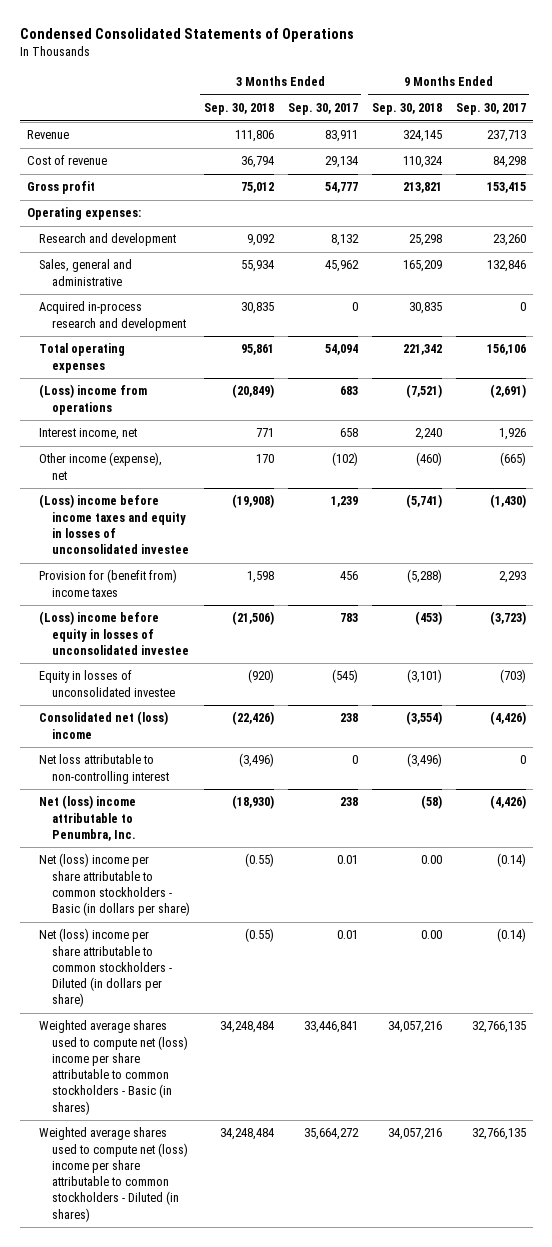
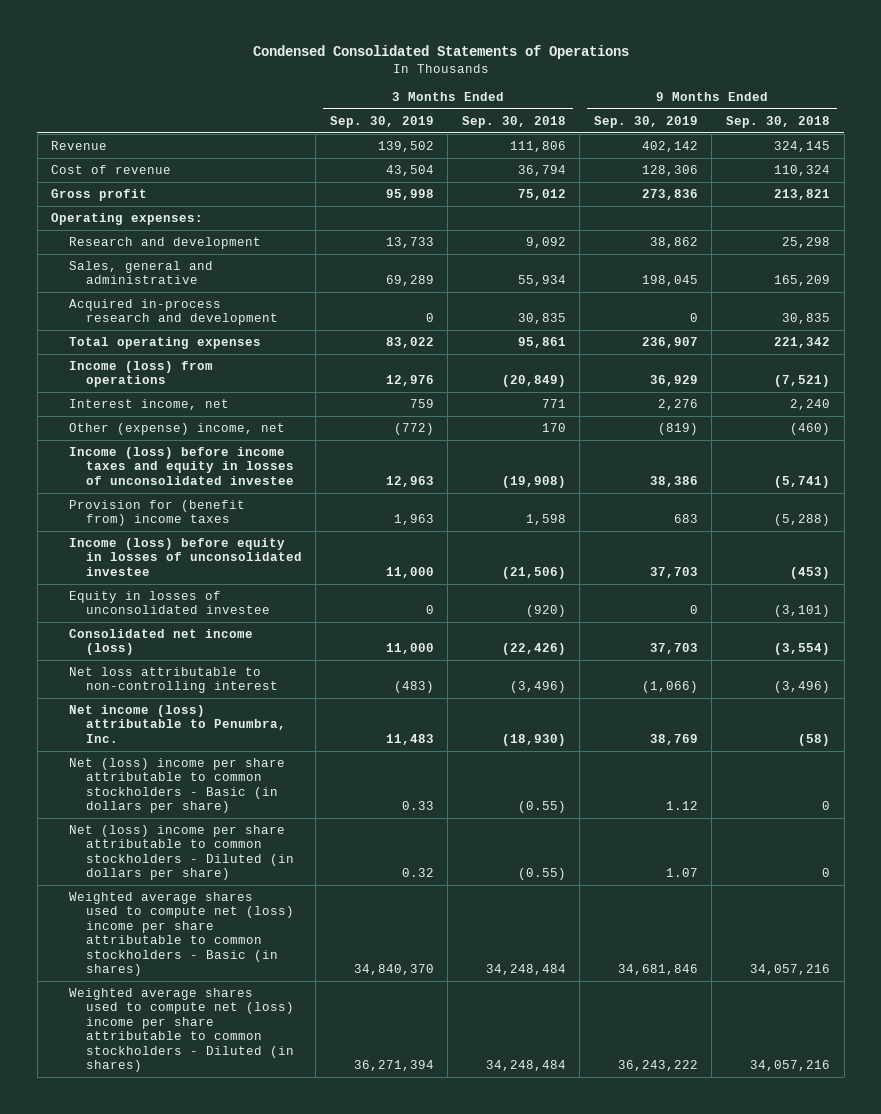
[287,103,358,116] Sep. 30, 2017 -> none
[455,103,526,116] Sep. 30, 2017 -> none
none -> [329,115,434,128] Sep. 30, 2019
none -> [593,115,698,128] Sep. 30, 2019
[39,384,148,415] (Loss) income from operations -> [68,360,213,388] Income (loss) from operations
[39,452,163,480] Other income (expense), net -> [68,422,285,435] Other (expense) income, net
[39,494,189,555] (Loss) income before income taxes and equity in losses of unconsolidated investee -> [68,446,294,485] Income (loss) before income taxes and equity in losses of unconsolidated investee
[39,611,189,655] (Loss) income before equity in losses of unconsolidated investee -> [68,537,302,576] Income (loss) before equity in losses of unconsolidated investee
[39,711,169,739] Consolidated net (loss) income -> [68,628,253,656] Consolidated net income (loss)
[39,795,137,841] Net (loss) income attributable to Penumbra, Inc. -> [68,704,286,743] Net income (loss) attributable to Penumbra, Inc.
[420,855,442,865] 0.00 -> [821,801,830,811] 0
[420,930,442,940] 0.00 -> [821,868,830,878] 0

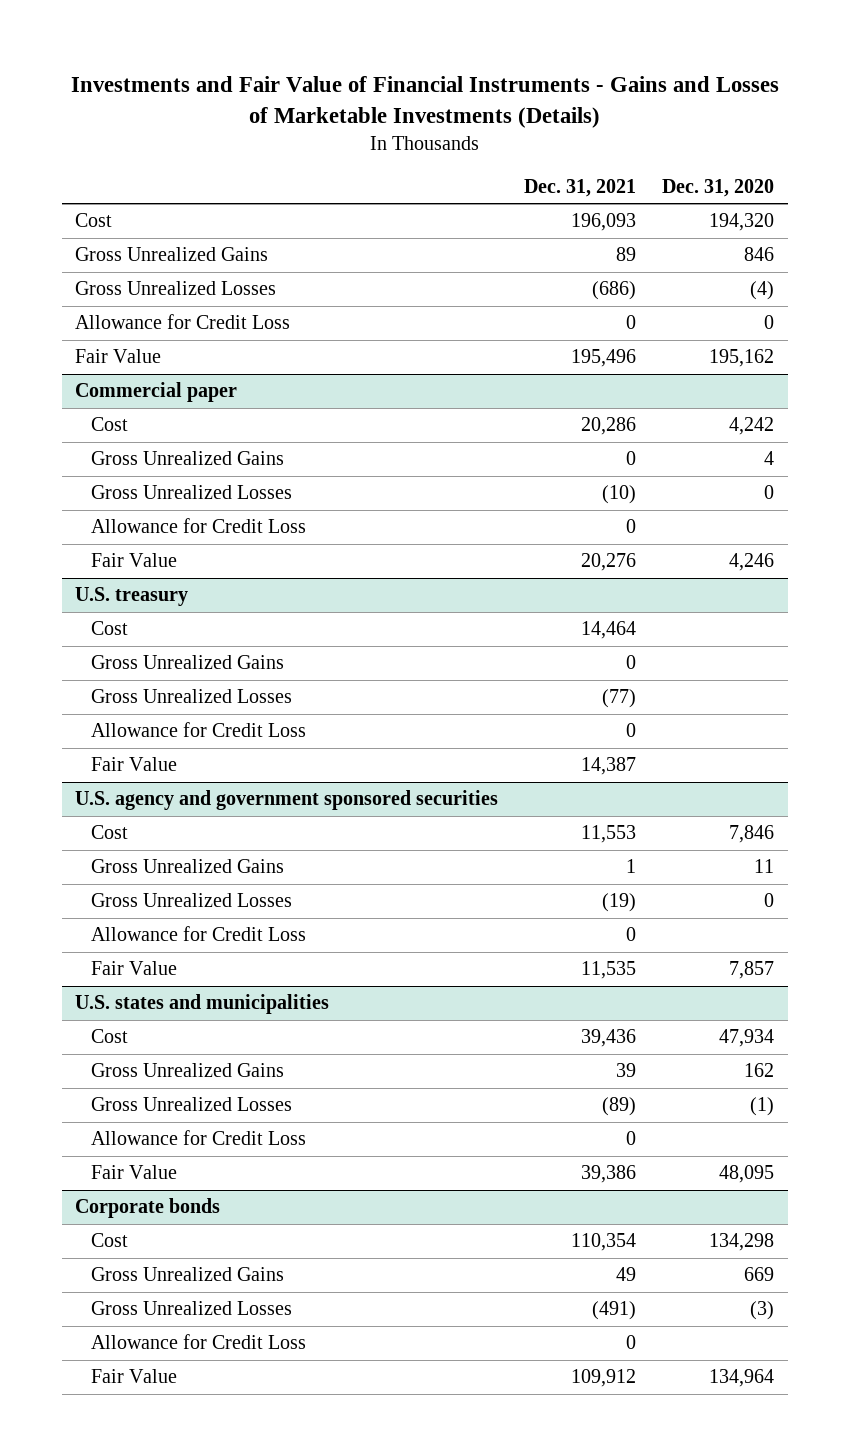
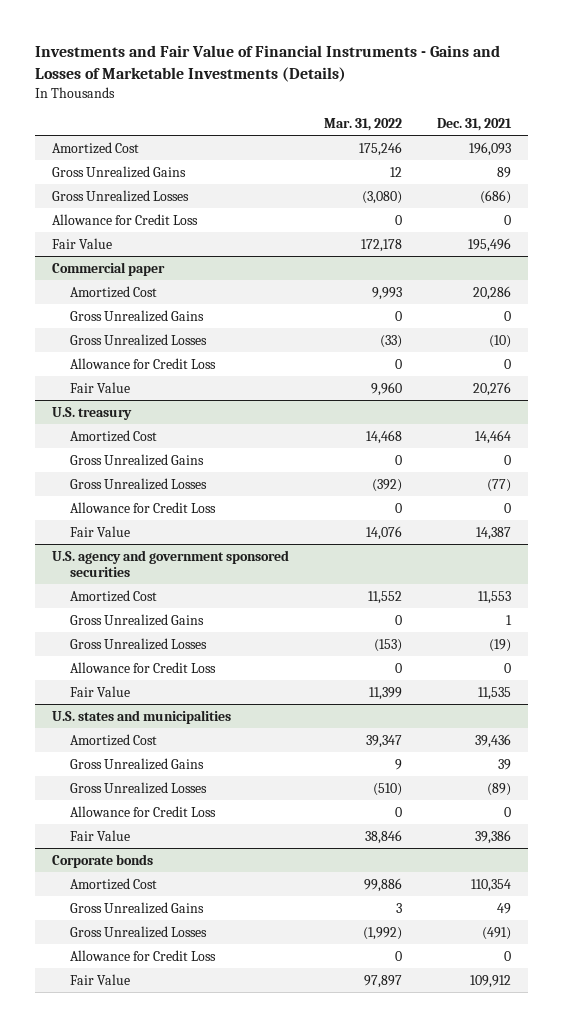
[662,178,775,197] Dec. 31, 2020 -> none
none -> [324,118,403,132] Mar. 31, 2022
[74,213,112,228] Cost -> [52,141,140,154] Amortized Cost
[91,417,129,432] Cost -> [69,285,157,298] Amortized Cost
[91,621,129,636] Cost -> [69,429,157,442] Amortized Cost
[91,825,129,840] Cost -> [69,589,157,602] Amortized Cost
[91,1029,129,1044] Cost -> [69,733,157,746] Amortized Cost
[91,1233,129,1248] Cost -> [69,877,157,890] Amortized Cost

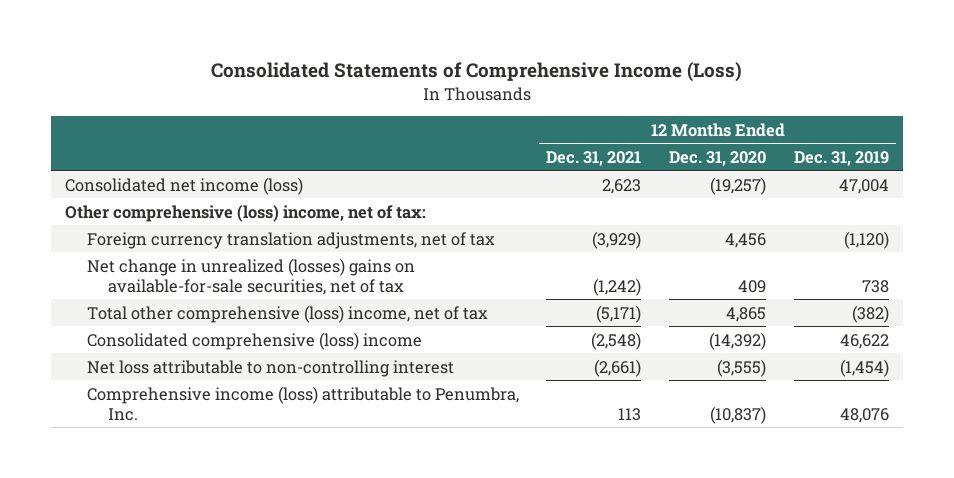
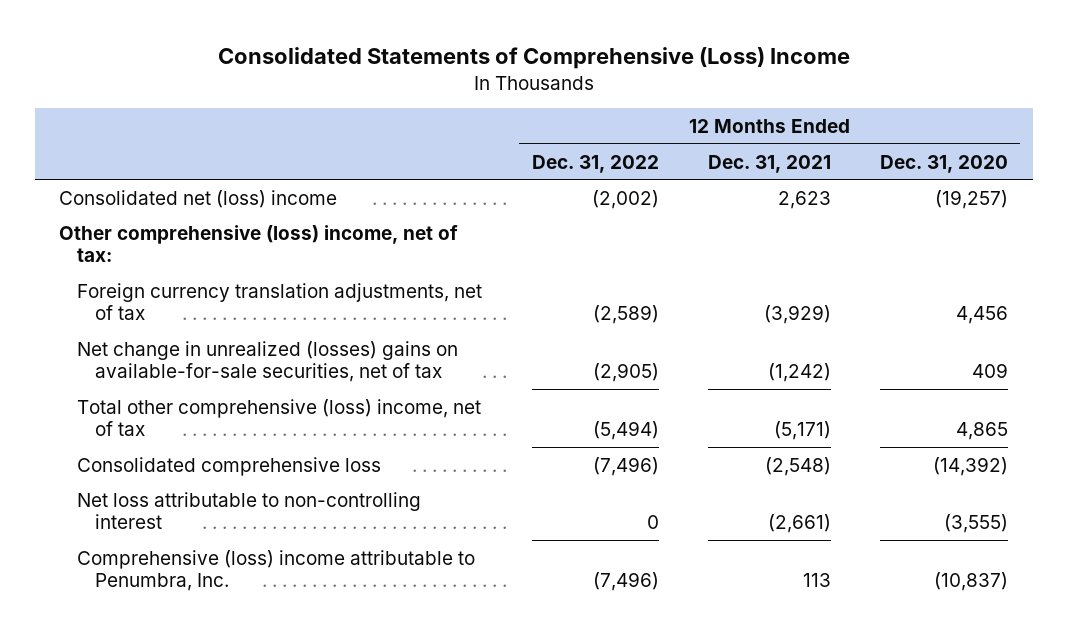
[211,62,743,83] Consolidated Statements of Comprehensive Income (Loss) -> [217,46,850,69] Consolidated Statements of Comprehensive (Loss) Income
[794,150,890,166] Dec. 31, 2019 -> none
none -> [531,154,659,173] Dec. 31, 2022
[65,176,304,195] Consolidated net income (loss) -> [59,189,338,208] Consolidated net (loss) income
[86,331,422,350] Consolidated comprehensive (loss) income -> [77,456,382,476] Consolidated comprehensive loss
[86,385,519,421] Comprehensive income (loss) attributable to Penumbra, Inc. -> [77,549,476,592] Comprehensive (loss) income attributable to Penumbra, Inc.

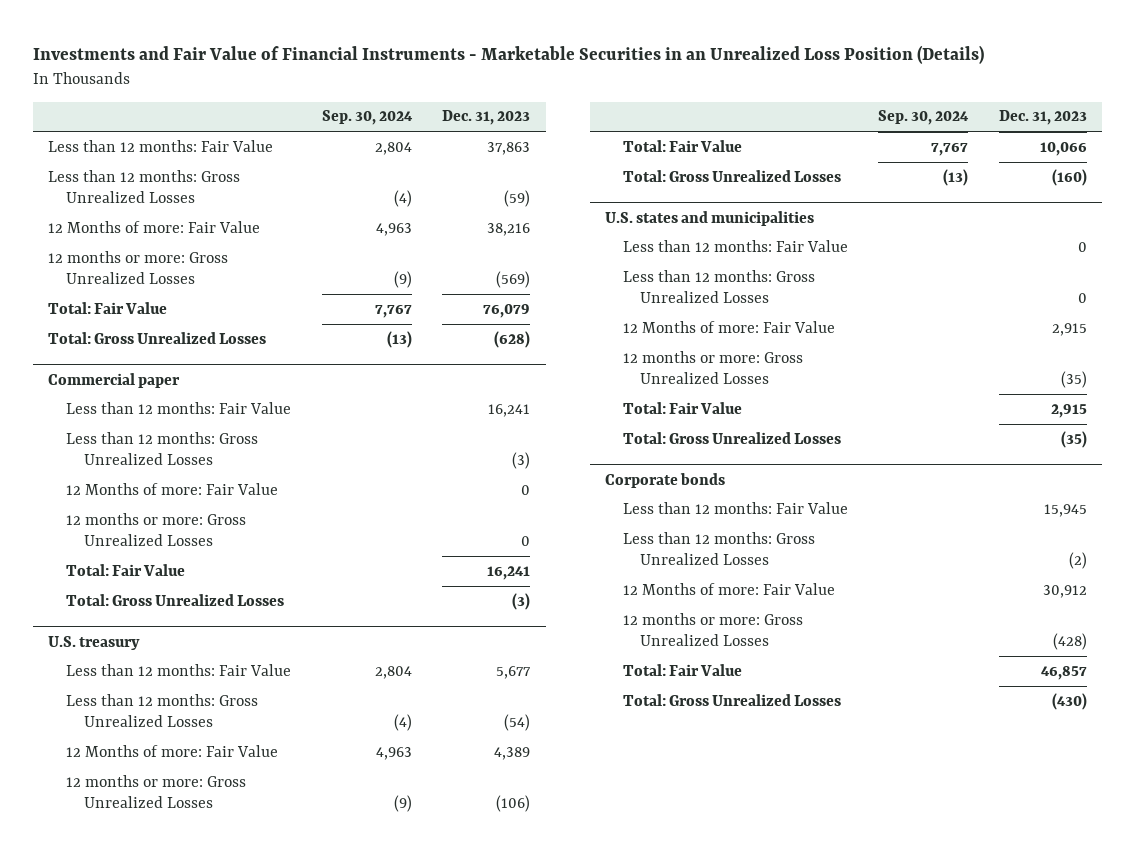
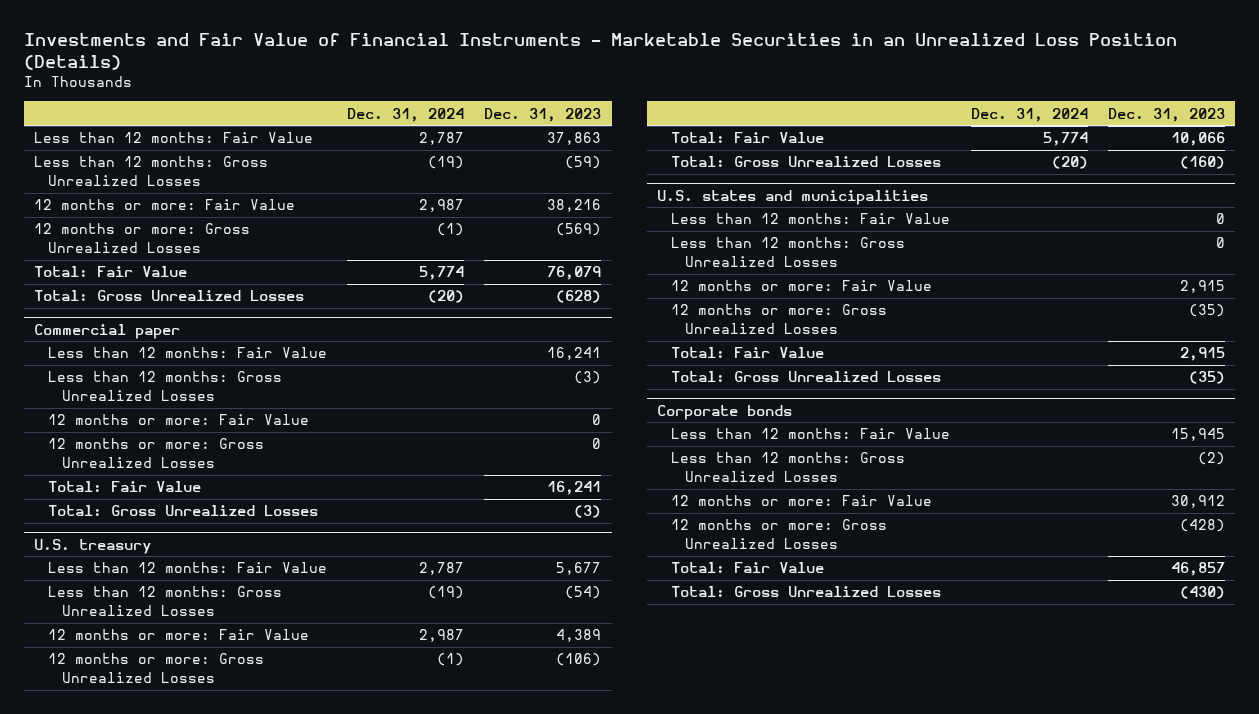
[321,110,413,126] Sep. 30, 2024 -> none
none -> [347,107,465,122] Dec. 31, 2024
[48,220,261,233] 12 Months of more: Fair Value -> [33,199,295,211] 12 months or more: Fair Value
[66,482,279,495] 12 Months of more: Fair Value -> [47,414,309,426] 12 months or more: Fair Value
[66,744,279,757] 12 Months of more: Fair Value -> [47,629,309,641] 12 months or more: Fair Value
[622,320,835,333] 12 Months of more: Fair Value -> [671,280,933,292] 12 months or more: Fair Value
[622,582,835,595] 12 Months of more: Fair Value -> [671,495,933,507] 12 months or more: Fair Value

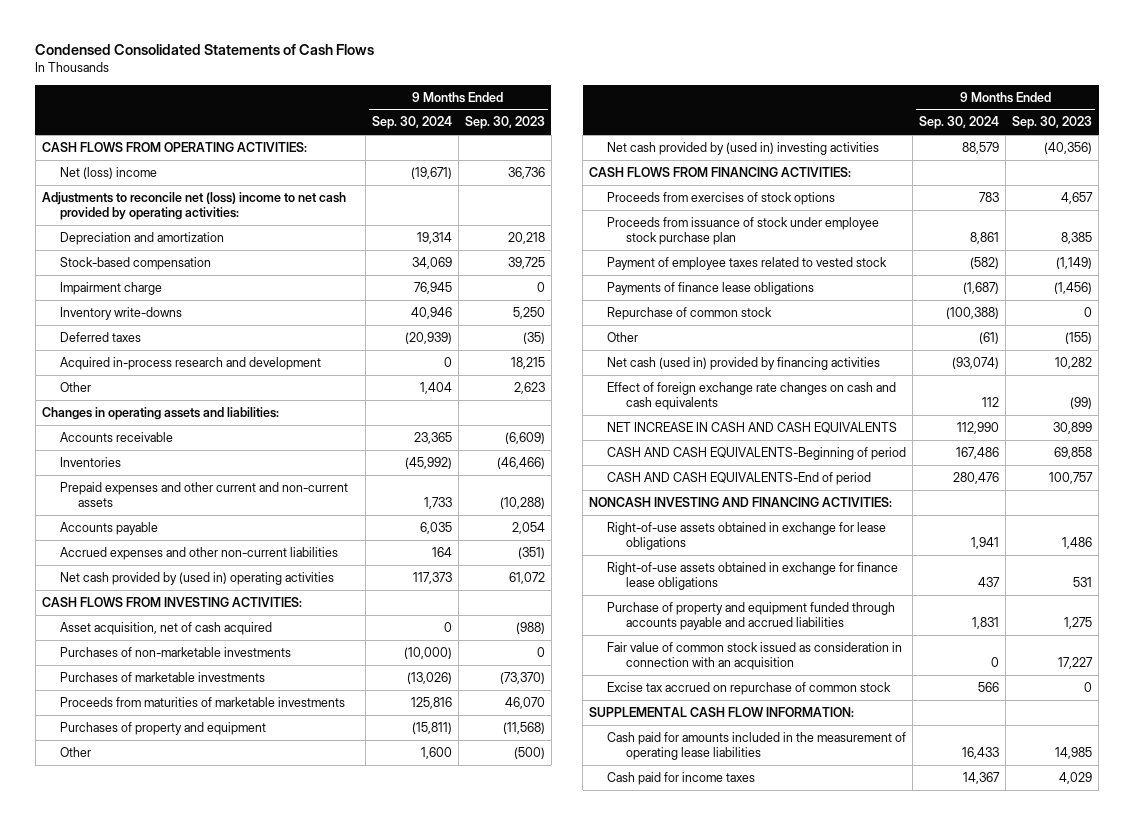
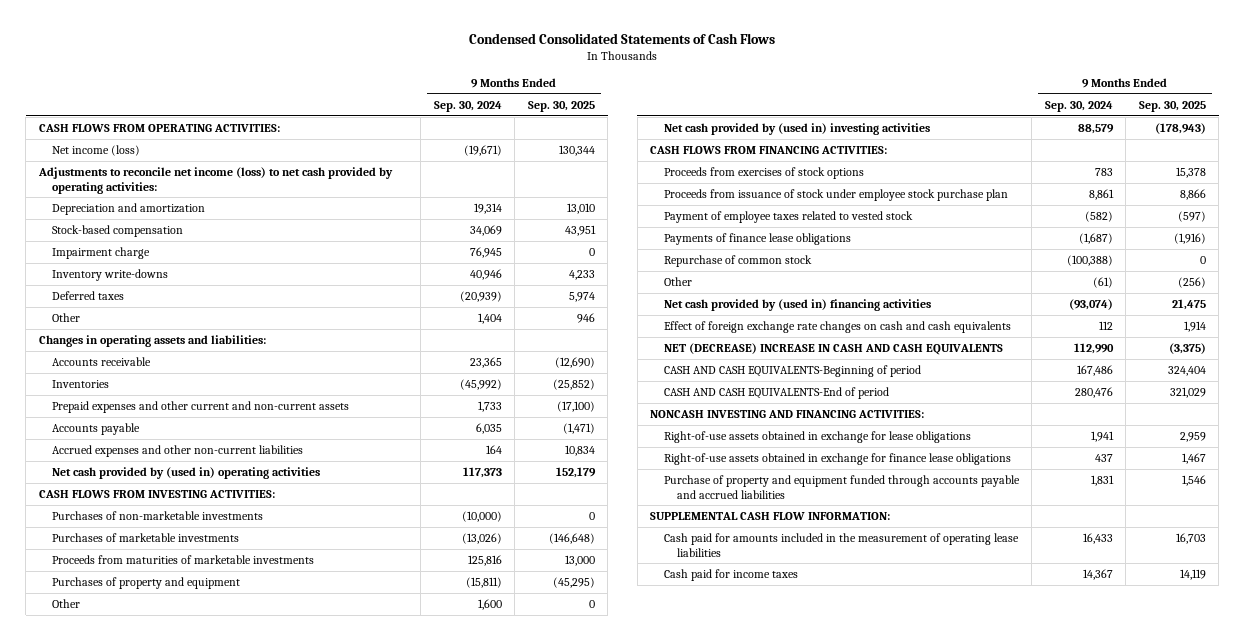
[464,116,545,130] Sep. 30, 2023 -> none
none -> [527,100,595,112] Sep. 30, 2025
[60,166,158,179] Net (loss) income -> [52,144,141,156] Net income (loss)
[41,191,346,221] Adjustments to reconcile net (loss) income to net cash provided by operating activities: -> [37,166,393,194] Adjustments to reconcile net income (loss) to net cash provided by operating activities:
[60,356,322,370] Acquired in-process research and development -> none
[60,621,273,635] Asset acquisition, net of cash acquired -> none
[607,356,881,370] Net cash (used in) provided by financing activities -> [663,298,931,311] Net cash provided by (used in) financing activities
[607,421,898,433] NET INCREASE IN CASH AND CASH EQUIVALENTS -> [663,342,1003,355] NET (DECREASE) INCREASE IN CASH AND CASH EQUIVALENTS
[607,641,903,671] Fair value of common stock issued as consideration in connection with an acquisition -> none
[607,681,892,695] Excise tax accrued on repurchase of common stock -> none

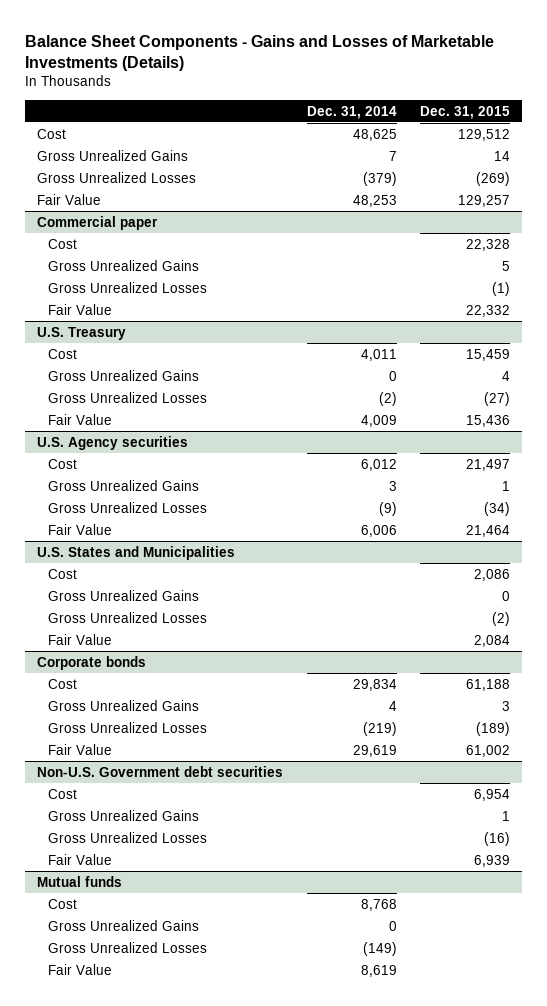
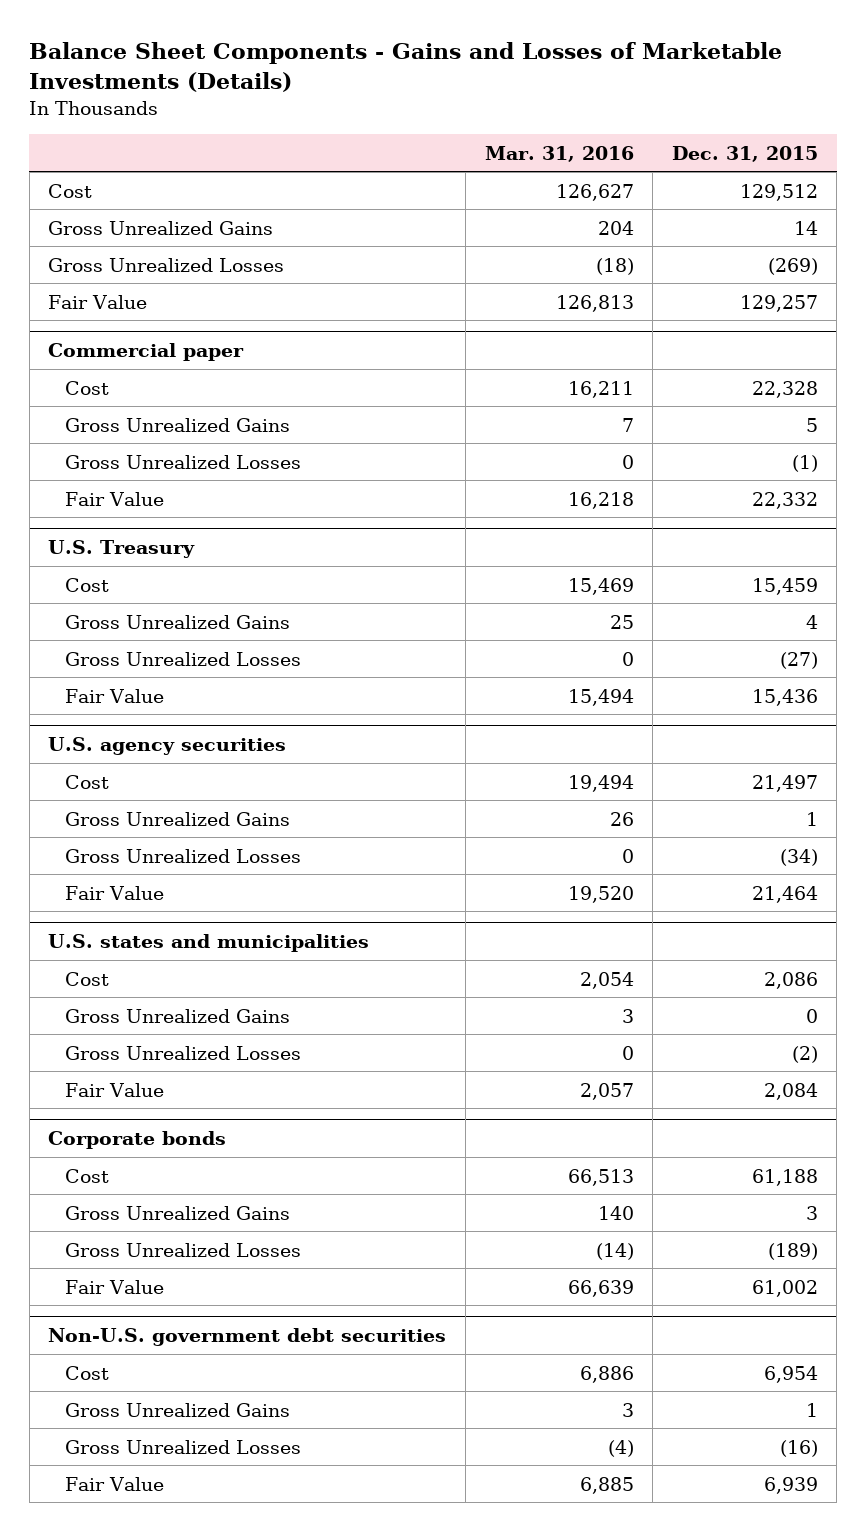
[306,105,397,119] Dec. 31, 2014 -> none
none -> [484,145,634,162] Mar. 31, 2016
[37,435,189,450] U.S. Agency securities -> [48,737,287,756] U.S. agency securities
[37,545,236,560] U.S. States and Municipalities -> [48,934,370,953] U.S. states and municipalities
[37,765,284,777] Non-U.S. Government debt securities -> [48,1328,447,1347] Non-U.S. government debt securities
[37,875,123,887] Mutual funds -> none
[48,898,78,909] Cost -> none
[48,919,200,931] Gross Unrealized Gains -> none
[48,941,208,953] Gross Unrealized Losses -> none
[48,963,113,975] Fair Value -> none

